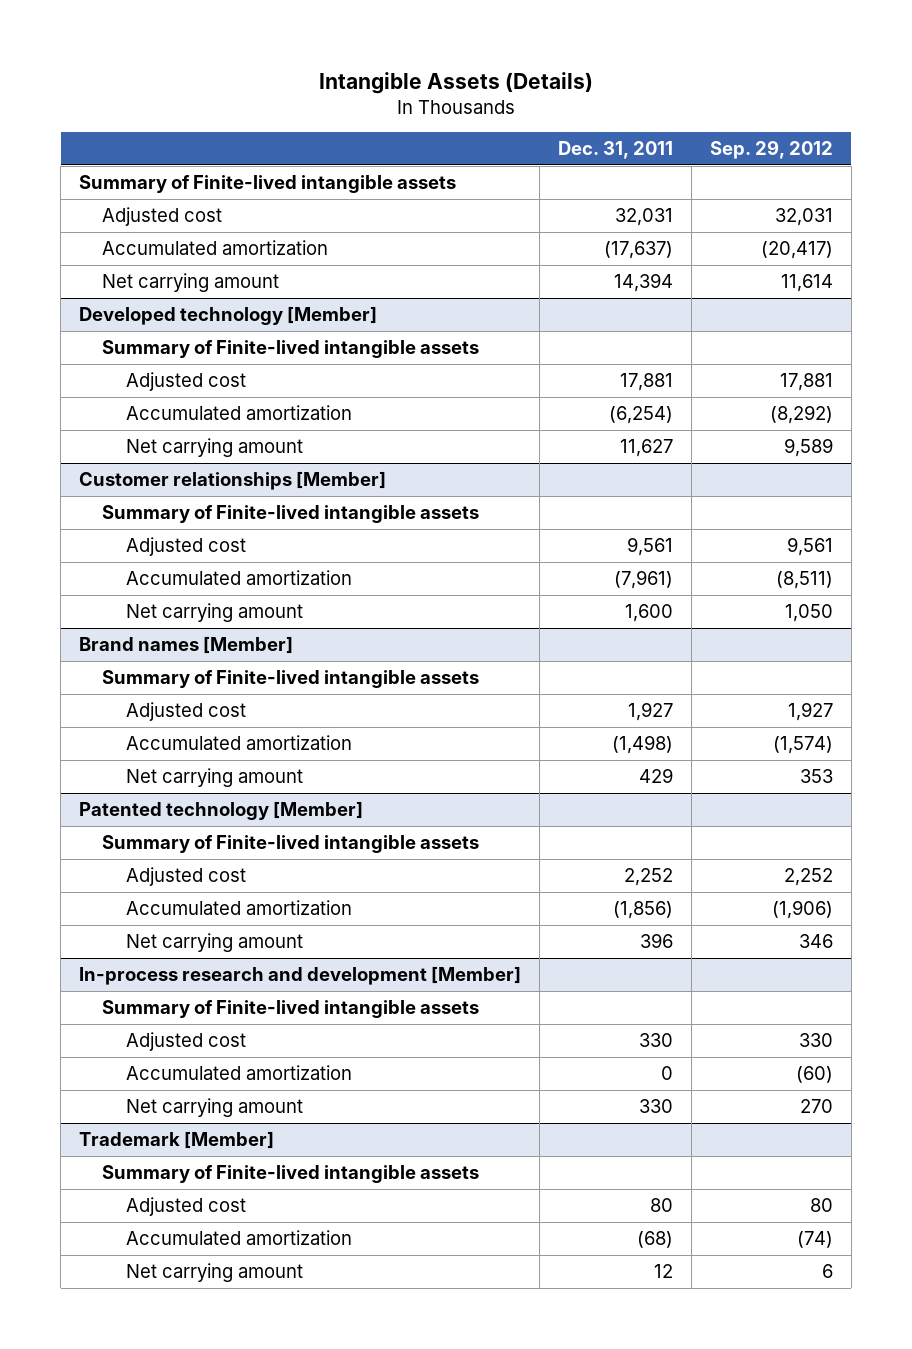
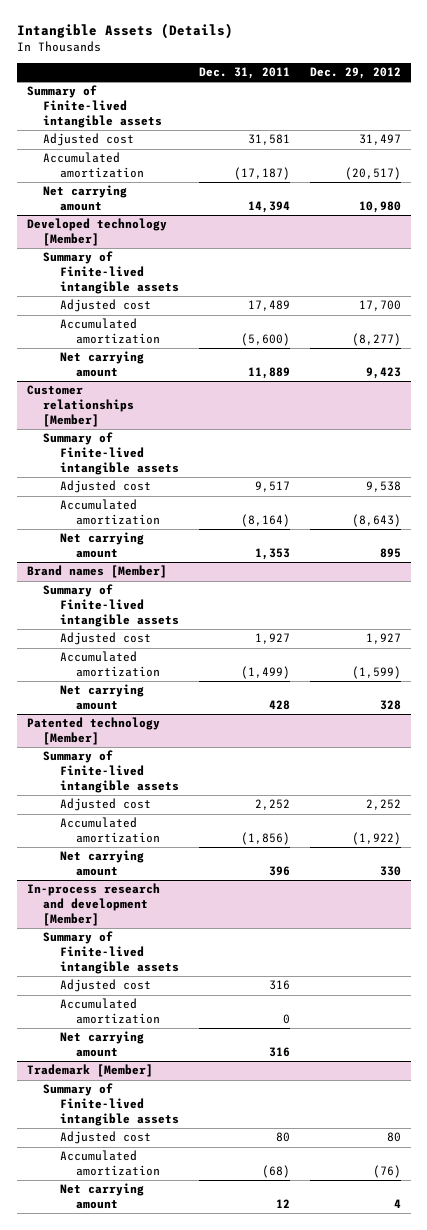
[709,140,833,160] Sep. 29, 2012 -> none
none -> [309,67,401,80] Dec. 29, 2012
[614,208,673,227] 32,031 -> [247,134,290,146] 31,581
[603,241,673,260] (17,637) -> [233,166,290,180] (17,187)
[619,373,673,392] 17,881 -> [247,300,290,312] 17,489
[608,406,673,425] (6,254) -> [240,332,290,346] (5,600)
[619,439,673,458] 11,627 -> [247,366,290,379] 11,889
[626,537,673,557] 9,561 -> [254,481,290,493] 9,517
[613,570,673,590] (7,961) -> [240,513,290,527] (8,164)
[624,604,673,623] 1,600 -> [254,547,290,560] 1,353
[611,735,673,755] (1,498) -> [240,665,290,679] (1,499)
[638,768,673,784] 429 -> [268,699,290,710] 428
[638,1033,673,1048] 330 -> [268,980,290,991] 316
[638,1099,673,1114] 330 -> [268,1046,290,1057] 316

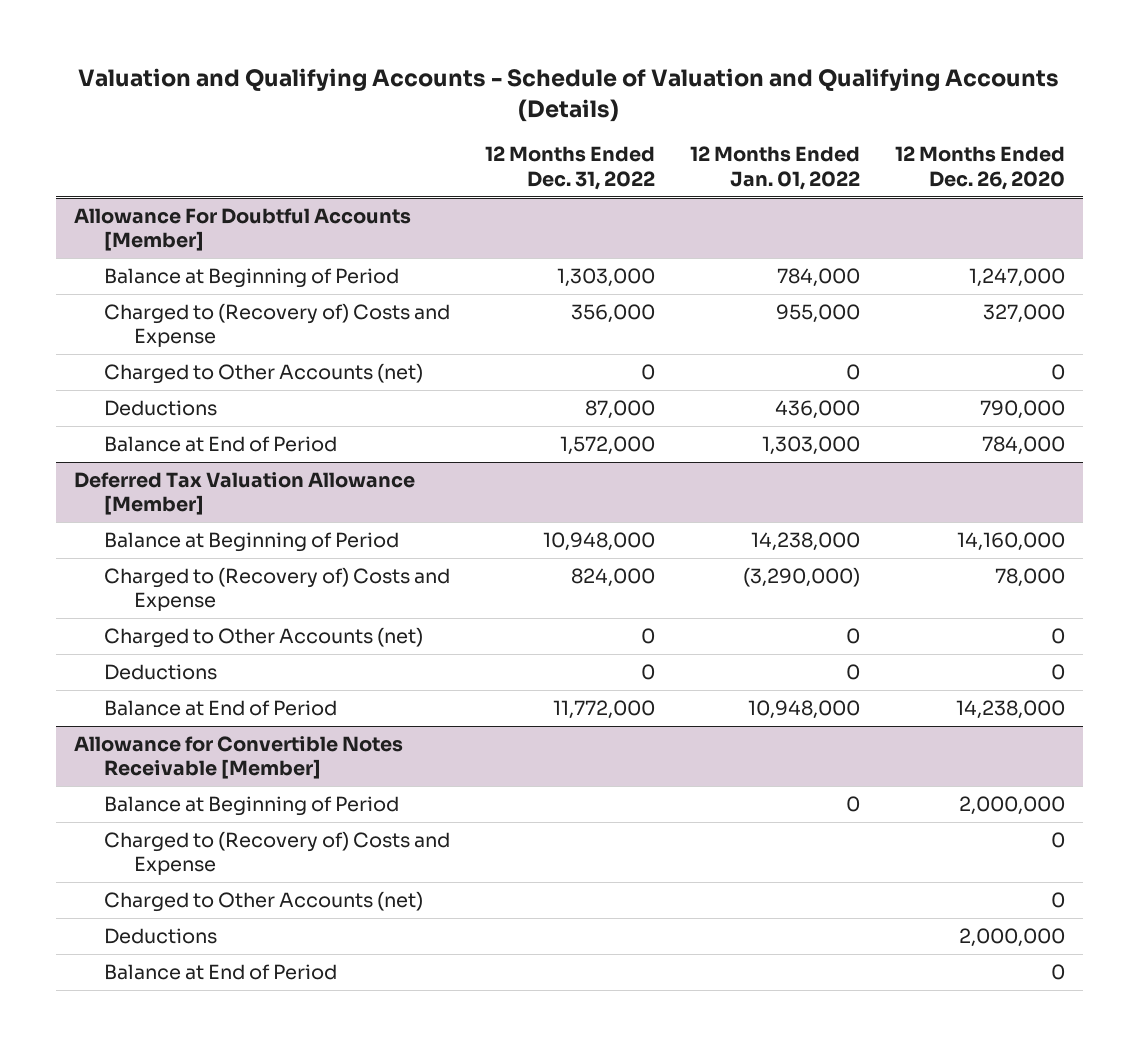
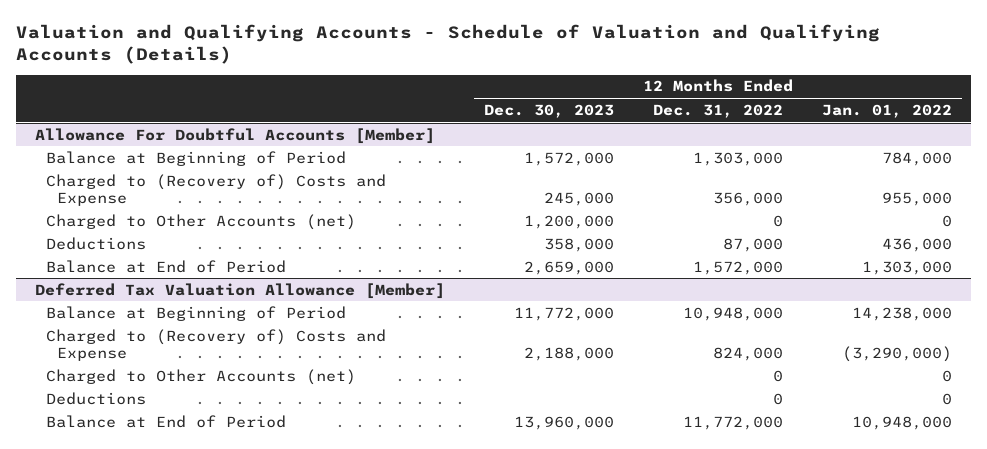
[895,146,1066,190] 12 Months Ended Dec. 26, 2020 -> none
none -> [484,103,615,118] Dec. 30, 2023
[73,736,403,780] Allowance for Convertible Notes Receivable [Member] -> none
[103,796,399,817] Balance at Beginning of Period -> none
[103,831,450,876] Charged to (Recovery of) Costs and Expense -> none
[103,891,423,913] Charged to Other Accounts (net) -> none
[103,928,217,945] Deductions -> none
[103,964,337,981] Balance at End of Period -> none

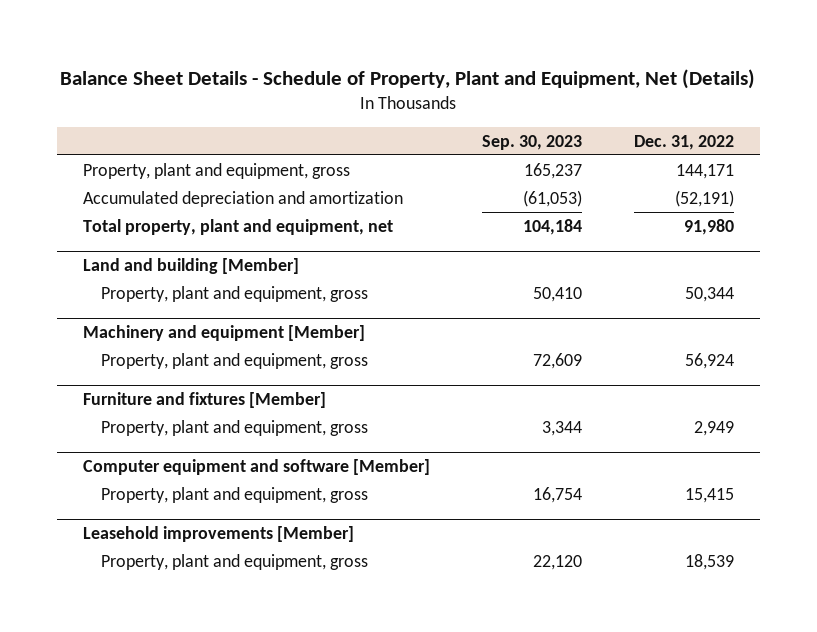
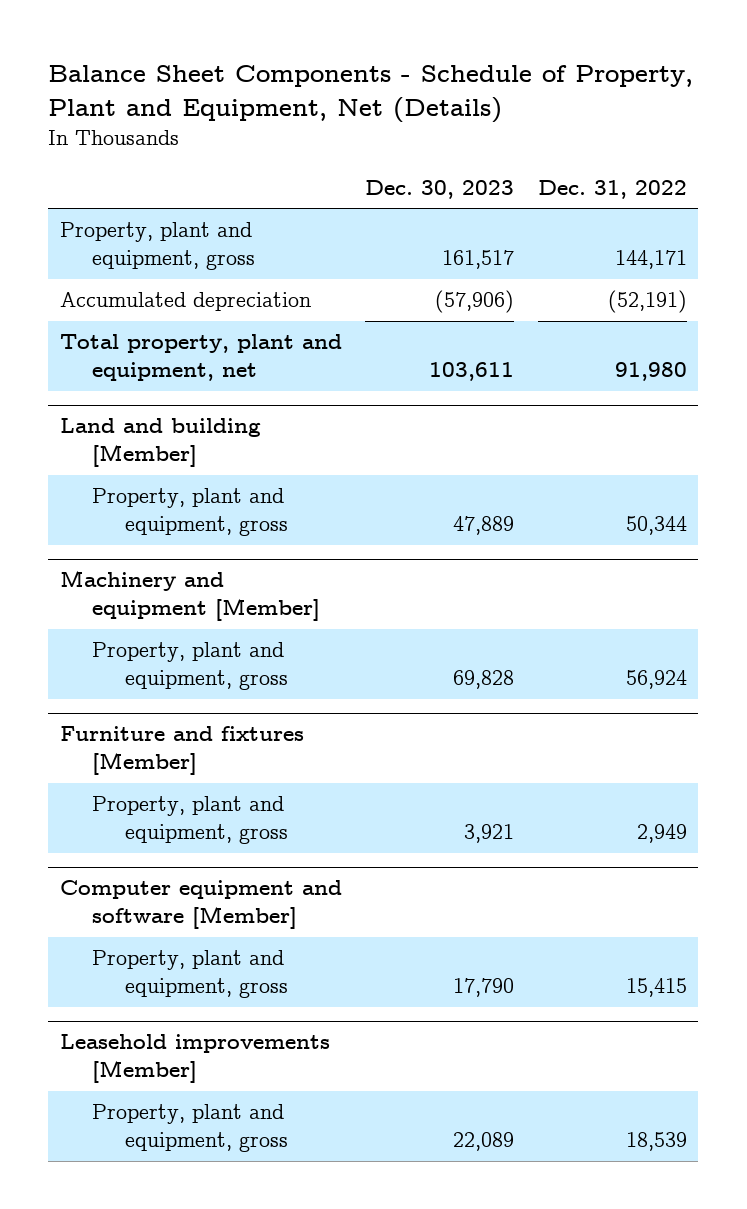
[60,68,756,89] Balance Sheet Details - Schedule of Property, Plant and Equipment, Net (Details) -> [48,65,694,123] Balance Sheet Components - Schedule of Property, Plant and Equipment, Net (Details)
[481,134,582,150] Sep. 30, 2023 -> none
none -> [365,180,515,200] Dec. 30, 2023
[82,190,403,207] Accumulated depreciation and amortization -> [60,292,312,312] Accumulated depreciation

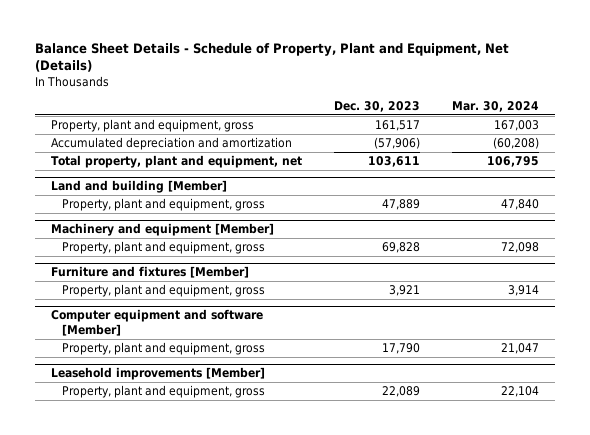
[48,65,694,123] Balance Sheet Components - Schedule of Property, Plant and Equipment, Net (Details) -> [34,42,509,73] Balance Sheet Details - Schedule of Property, Plant and Equipment, Net (Details)
[537,180,687,200] Dec. 31, 2022 -> none
none -> [452,100,540,112] Mar. 30, 2024
[60,292,312,312] Accumulated depreciation -> [50,137,292,151] Accumulated depreciation and amortization

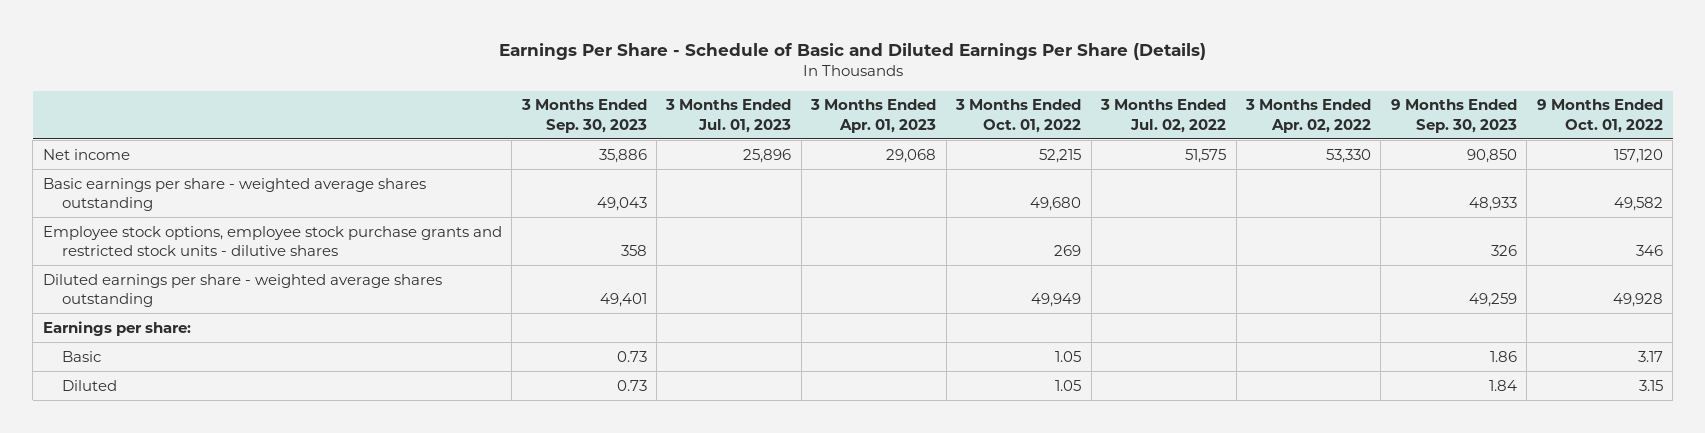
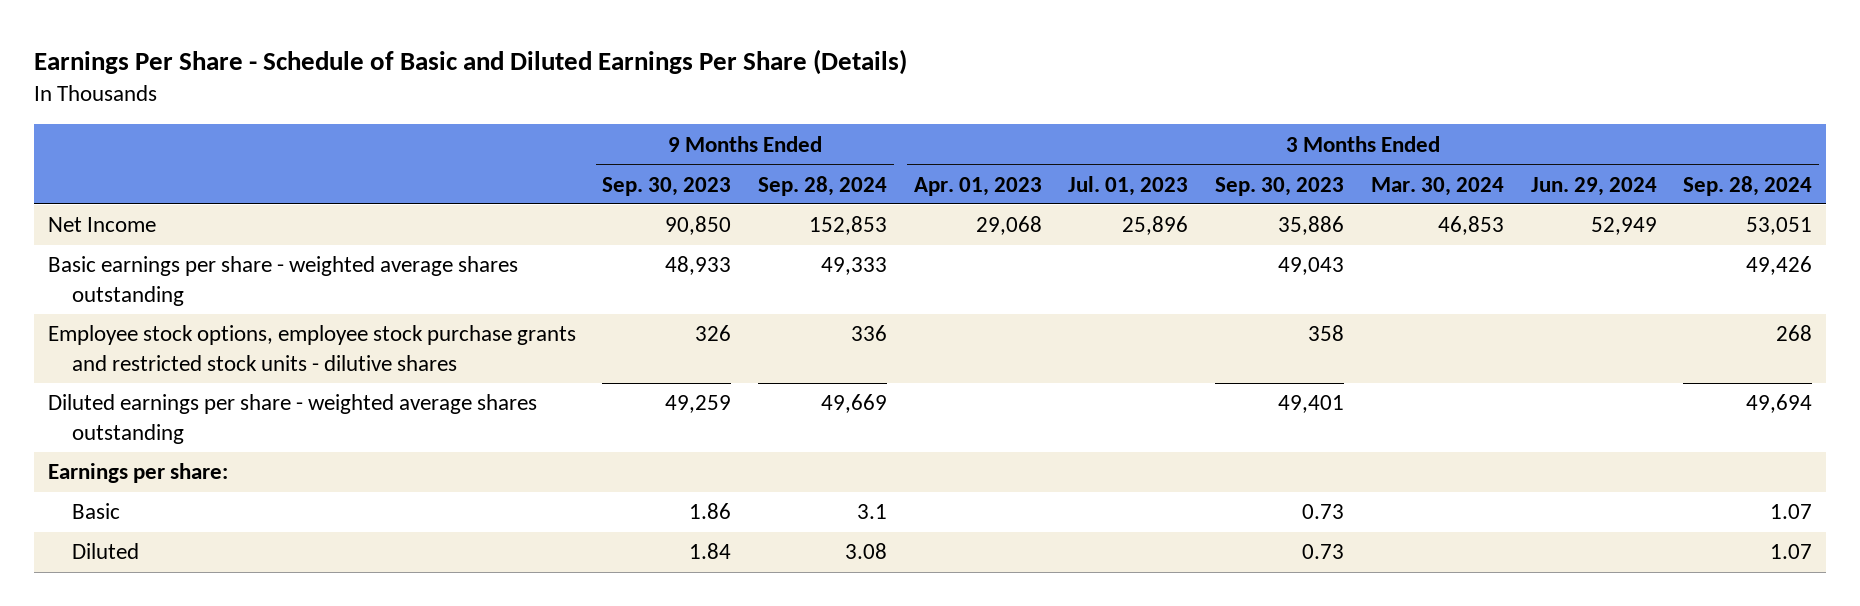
[955,99,1082,133] 3 Months Ended Oct. 01, 2022 -> none
[1100,99,1227,133] 3 Months Ended Jul. 02, 2022 -> none
[1244,99,1371,133] 3 Months Ended Apr. 02, 2022 -> none
[1536,99,1663,133] 9 Months Ended Oct. 01, 2022 -> none
none -> [758,175,888,196] Sep. 28, 2024
none -> [1370,176,1504,196] Mar. 30, 2024
none -> [1530,176,1657,196] Jun. 29, 2024
none -> [1683,175,1813,196] Sep. 28, 2024
[42,148,130,160] Net income -> [47,217,156,233] Net Income

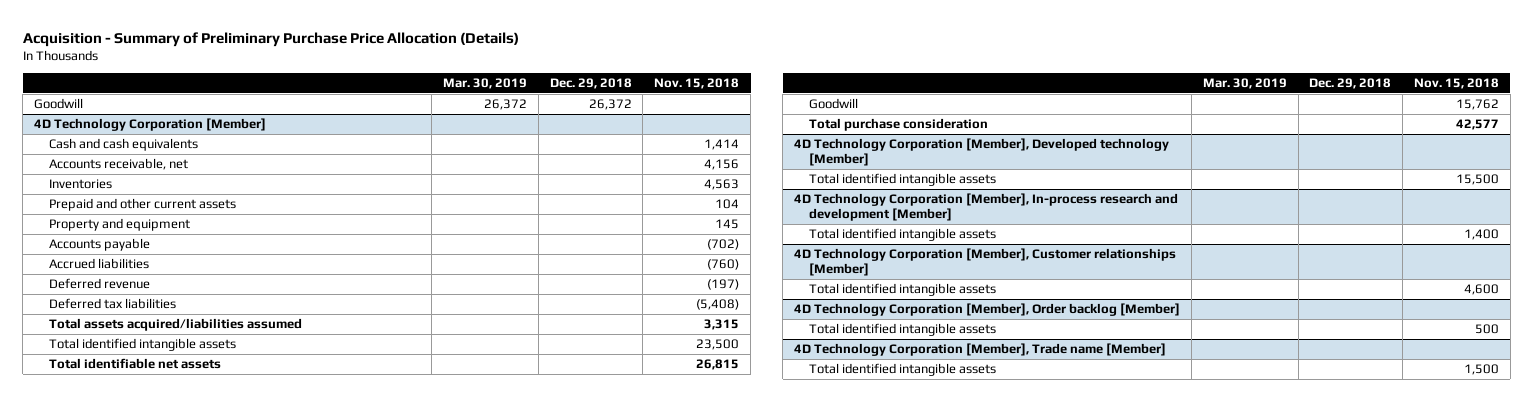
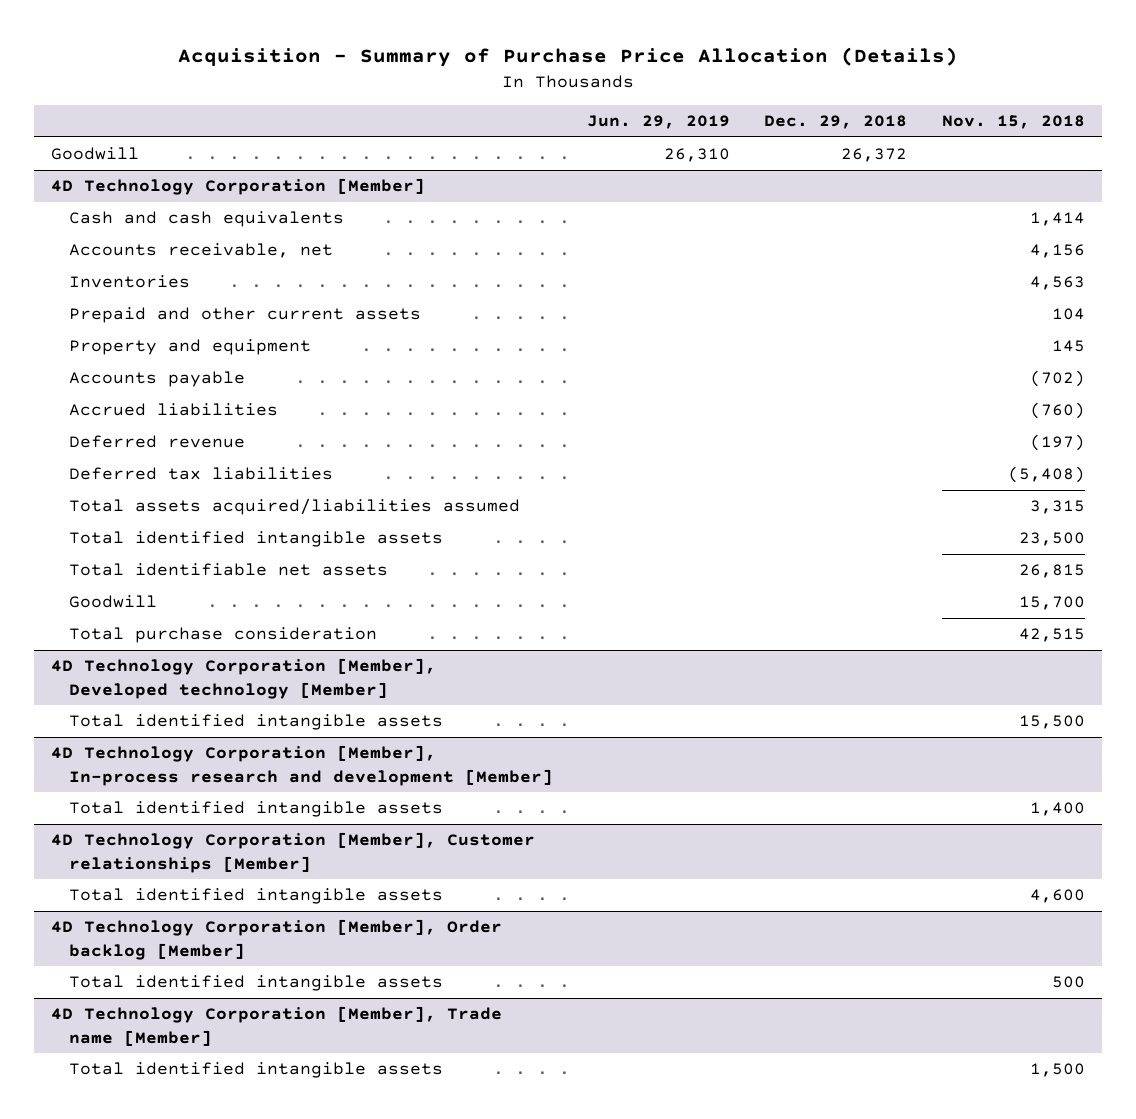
[22,31,519,47] Acquisition - Summary of Preliminary Purchase Price Allocation (Details) -> [177,47,958,68] Acquisition - Summary of Purchase Price Allocation (Details)
[442,77,527,89] Mar. 30, 2019 -> none
none -> [587,115,731,130] Jun. 29, 2019
[1456,98,1500,110] 15,762 -> [1018,596,1085,611] 15,700
[1456,118,1500,130] 42,577 -> [1018,628,1085,643] 42,515

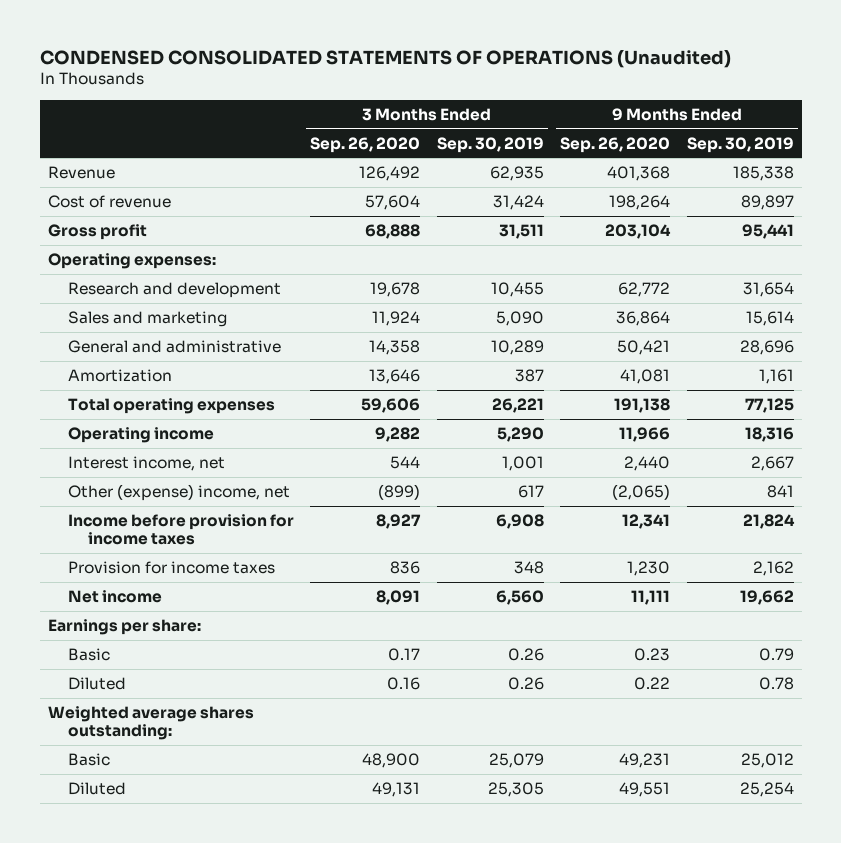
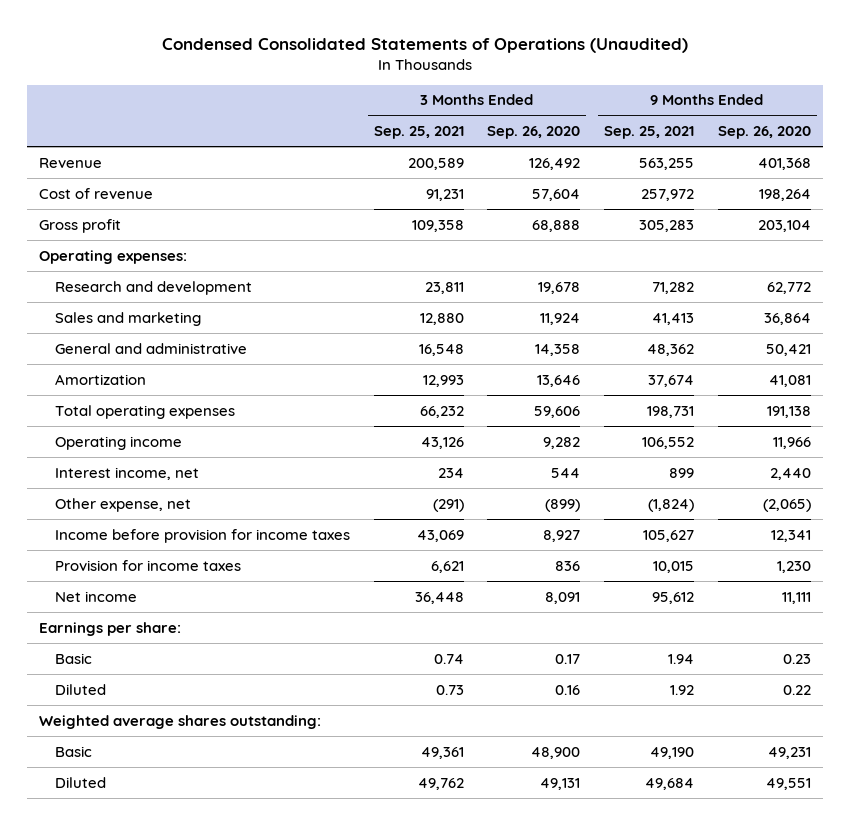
[39,49,731,68] CONDENSED CONSOLIDATED STATEMENTS OF OPERATIONS (Unaudited) -> [161,38,688,54] Condensed Consolidated Statements of Operations (Unaudited)
[436,136,544,153] Sep. 30, 2019 -> none
[686,136,794,153] Sep. 30, 2019 -> none
none -> [373,126,464,140] Sep. 25, 2021
none -> [604,126,695,140] Sep. 25, 2021
[68,484,291,502] Other (expense) income, net -> [54,497,191,512] Other expense, net

